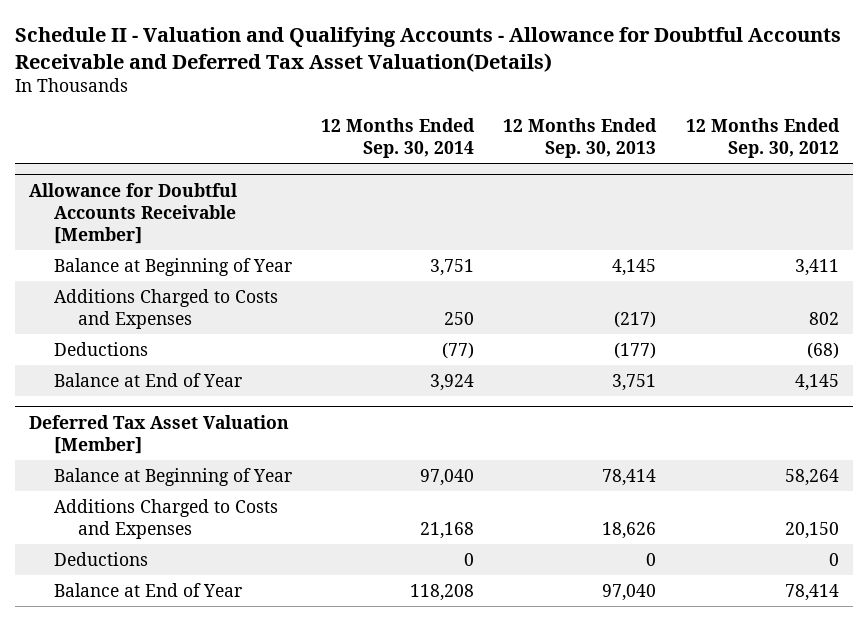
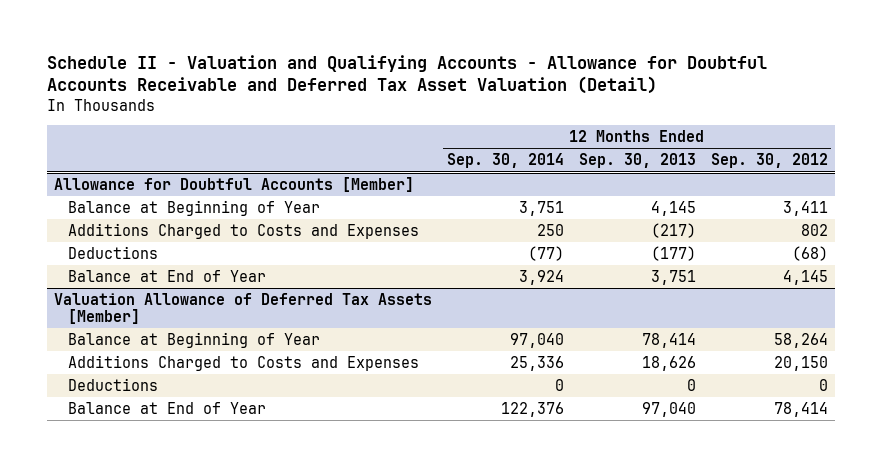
[14,26,841,72] Schedule II - Valuation and Qualifying Accounts - Allowance for Doubtful Accounts Receivable and Deferred Tax Asset Valuation(Details) -> [46,55,767,95] Schedule II - Valuation and Qualifying Accounts - Allowance for Doubtful Accounts Receivable and Deferred Tax Asset Valuation (Detail)
[29,182,238,244] Allowance for Doubtful Accounts Receivable [Member] -> [54,176,415,192] Allowance for Doubtful Accounts [Member]
[29,414,290,454] Deferred Tax Asset Valuation [Member] -> [54,292,433,324] Valuation Allowance of Deferred Tax Assets [Member]
[420,521,475,539] 21,168 -> [510,355,565,371] 25,336
[410,583,475,601] 118,208 -> [501,401,565,417] 122,376

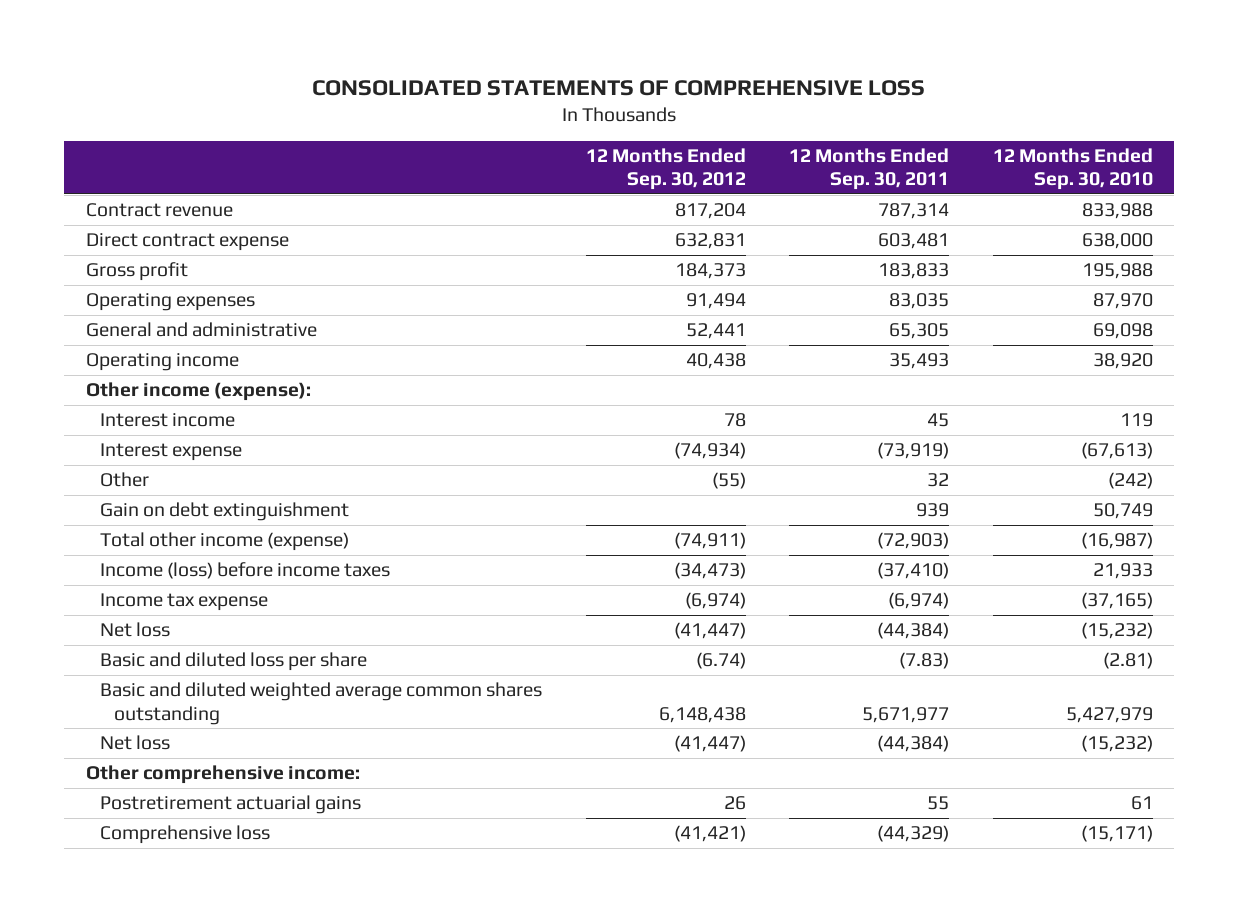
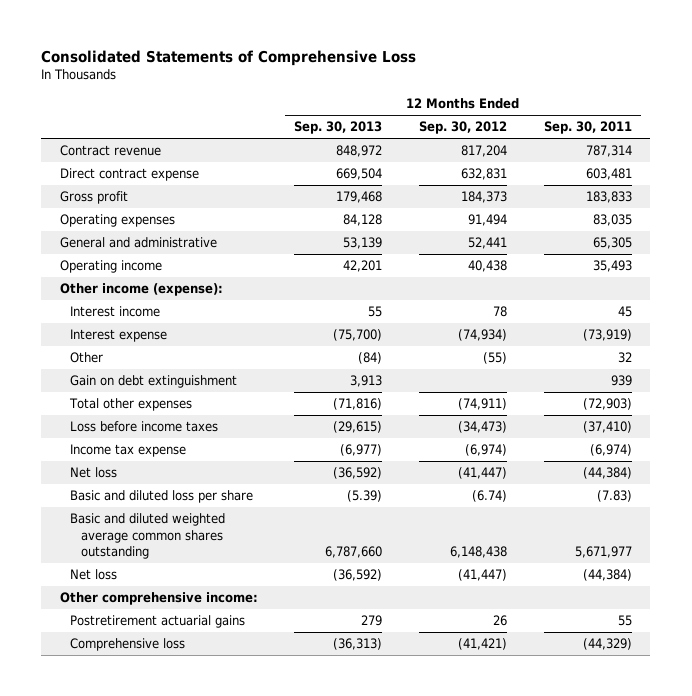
[312,79,926,96] CONSOLIDATED STATEMENTS OF COMPREHENSIVE LOSS -> [41,49,417,66] Consolidated Statements of Comprehensive Loss
[992,147,1153,191] 12 Months Ended Sep. 30, 2010 -> none
none -> [294,121,383,135] Sep. 30, 2013
[99,532,349,552] Total other income (expense) -> [69,398,193,412] Total other expenses
[99,562,390,580] Income (loss) before income taxes -> [70,421,219,433] Loss before income taxes

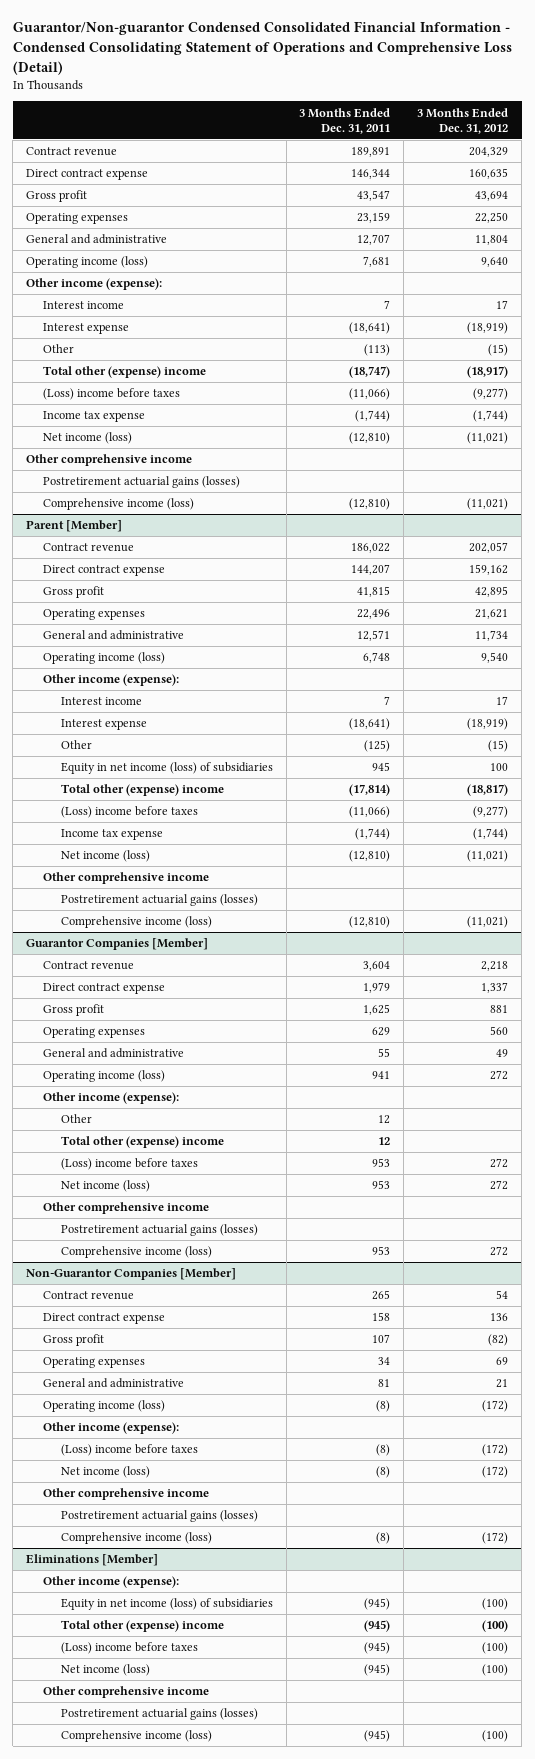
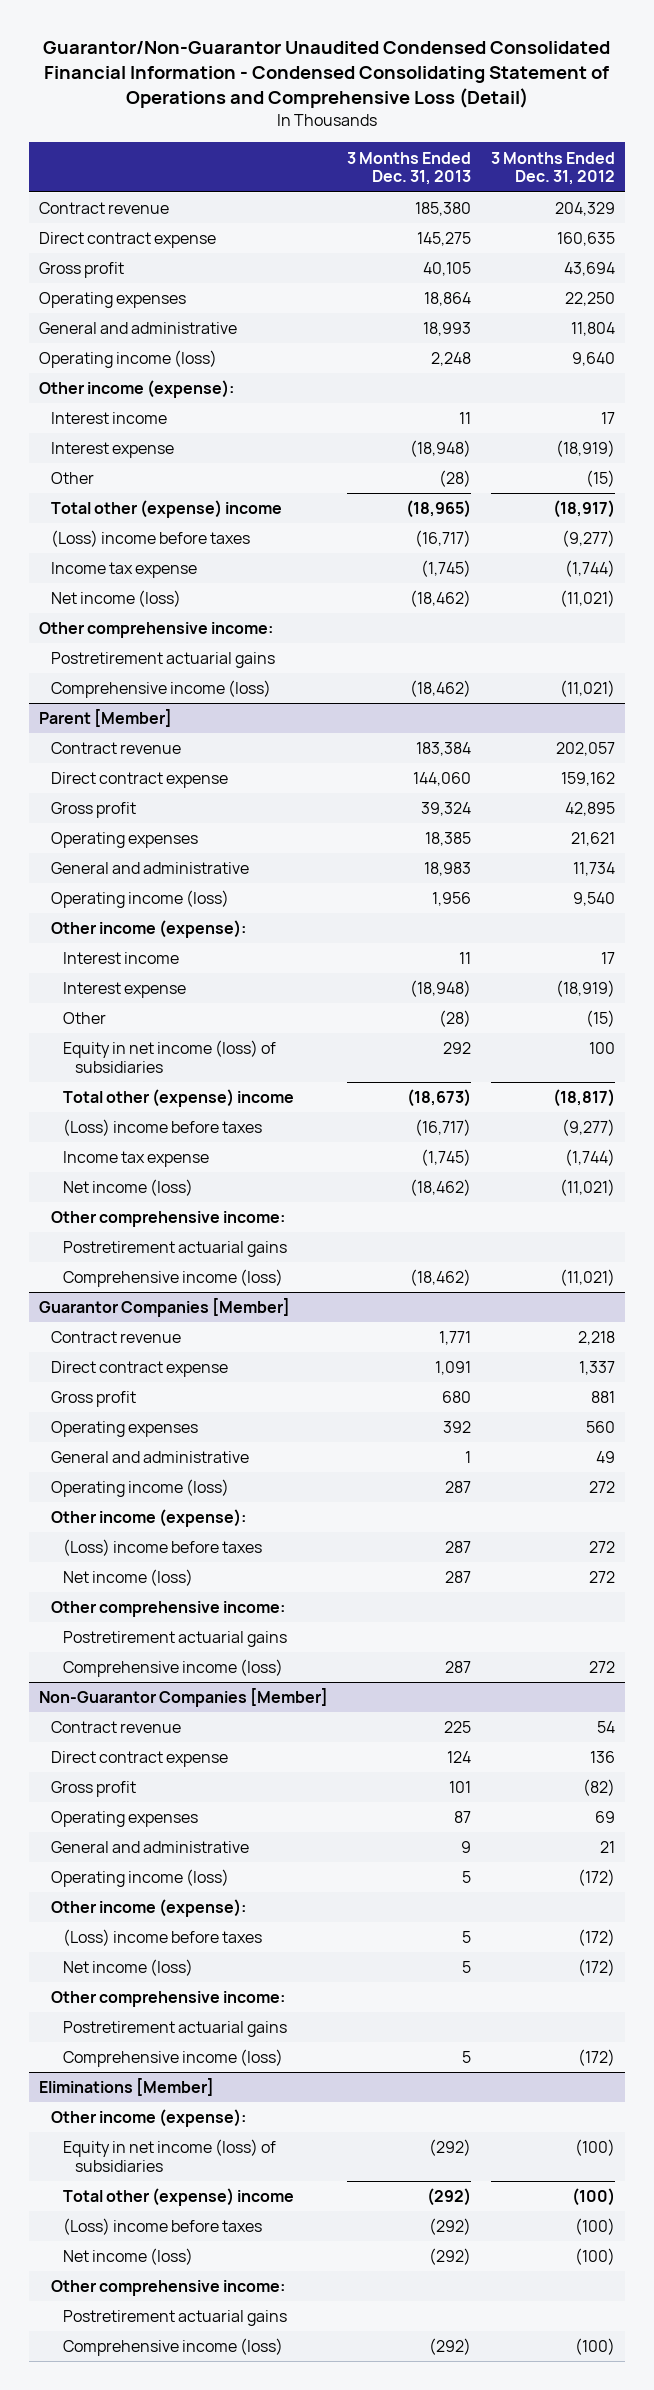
[12,21,512,75] Guarantor/Non-guarantor Condensed Consolidated Financial Information - Condensed Consolidating Statement of Operations and Comprehensive Loss (Detail) -> [42,41,610,109] Guarantor/Non-Guarantor Unaudited Condensed Consolidated Financial Information - Condensed Consolidating Statement of Operations and Comprehensive Loss (Detail)
[299,107,391,134] 3 Months Ended Dec. 31, 2011 -> none
none -> [347,151,472,186] 3 Months Ended Dec. 31, 2013
[26,454,193,467] Other comprehensive income -> [38,622,273,639] Other comprehensive income:
[43,476,241,489] Postretirement actuarial gains (losses) -> [50,652,275,669] Postretirement actuarial gains
[43,872,210,885] Other comprehensive income -> [50,1211,285,1228] Other comprehensive income:
[60,894,258,907] Postretirement actuarial gains (losses) -> [63,1241,288,1258] Postretirement actuarial gains
[60,1114,92,1124] Other -> none
[60,1136,224,1149] Total other (expense) income -> none
[43,1202,210,1215] Other comprehensive income -> [50,1601,285,1618] Other comprehensive income:
[60,1224,258,1237] Postretirement actuarial gains (losses) -> [63,1631,288,1648] Postretirement actuarial gains
[43,1488,210,1501] Other comprehensive income -> [50,1991,285,2008] Other comprehensive income:
[60,1510,258,1523] Postretirement actuarial gains (losses) -> [63,2021,288,2038] Postretirement actuarial gains
[43,1686,210,1699] Other comprehensive income -> [50,2280,285,2297] Other comprehensive income:
[60,1708,258,1721] Postretirement actuarial gains (losses) -> [63,2310,288,2327] Postretirement actuarial gains

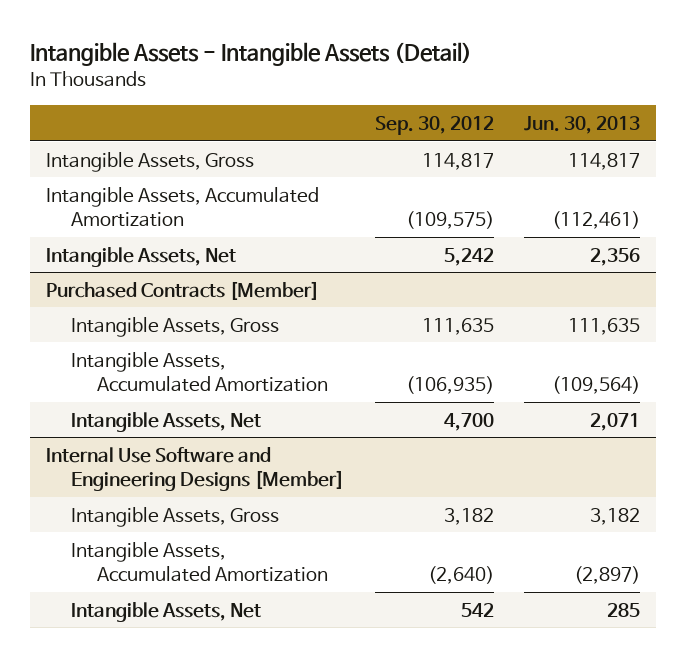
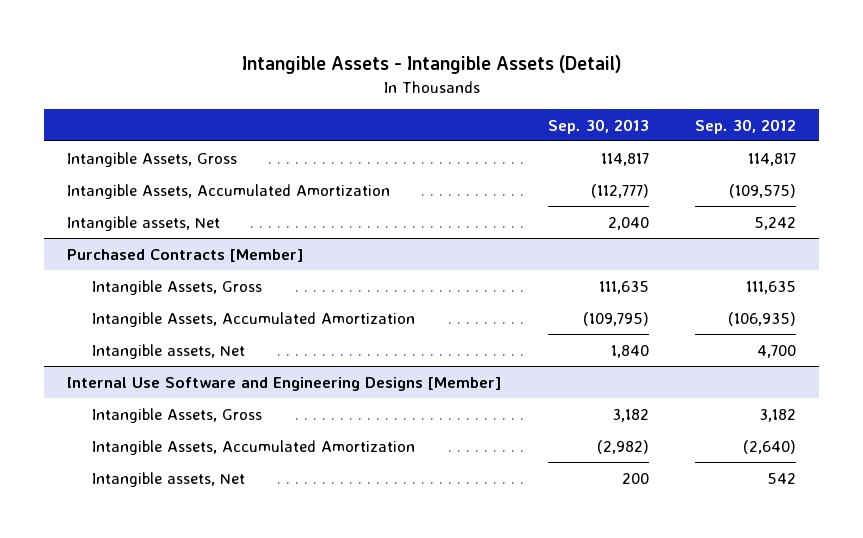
[524,115,641,134] Jun. 30, 2013 -> none
none -> [547,118,649,134] Sep. 30, 2013
[45,246,236,267] Intangible Assets, Net -> [67,215,221,231] Intangible assets, Net
[71,411,262,432] Intangible Assets, Net -> [92,343,246,359] Intangible assets, Net
[71,601,262,622] Intangible Assets, Net -> [92,471,246,487] Intangible assets, Net

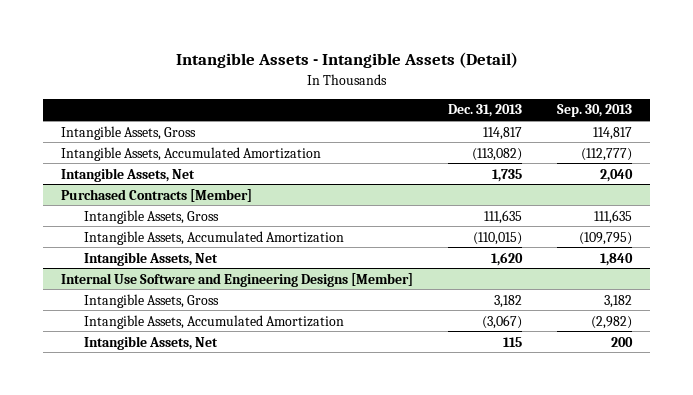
[695,118,797,134] Sep. 30, 2012 -> none
none -> [448,104,523,118] Dec. 31, 2013
[67,215,221,231] Intangible assets, Net -> [60,167,195,182] Intangible Assets, Net
[92,343,246,359] Intangible assets, Net -> [83,251,218,266] Intangible Assets, Net
[92,471,246,487] Intangible assets, Net -> [83,335,218,350] Intangible Assets, Net

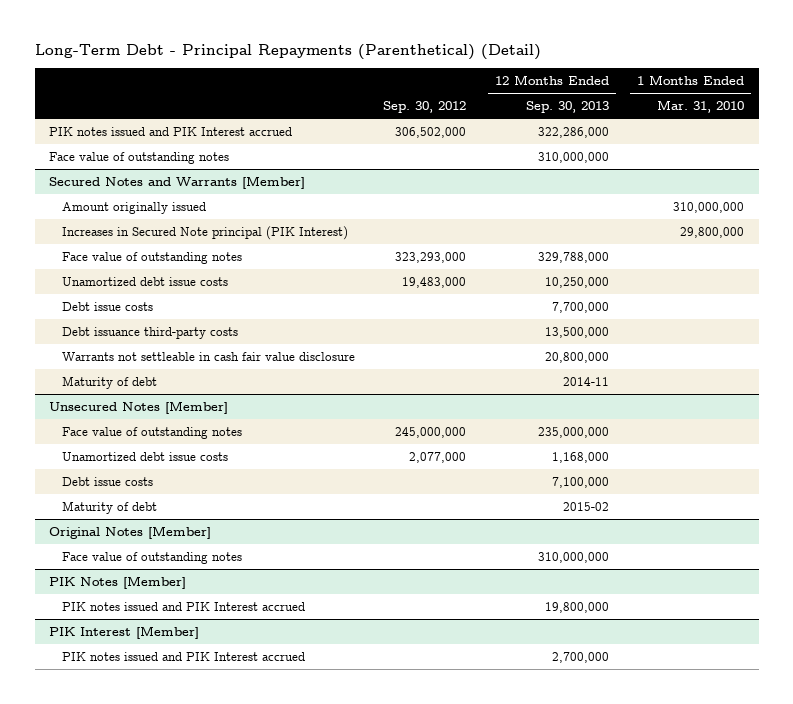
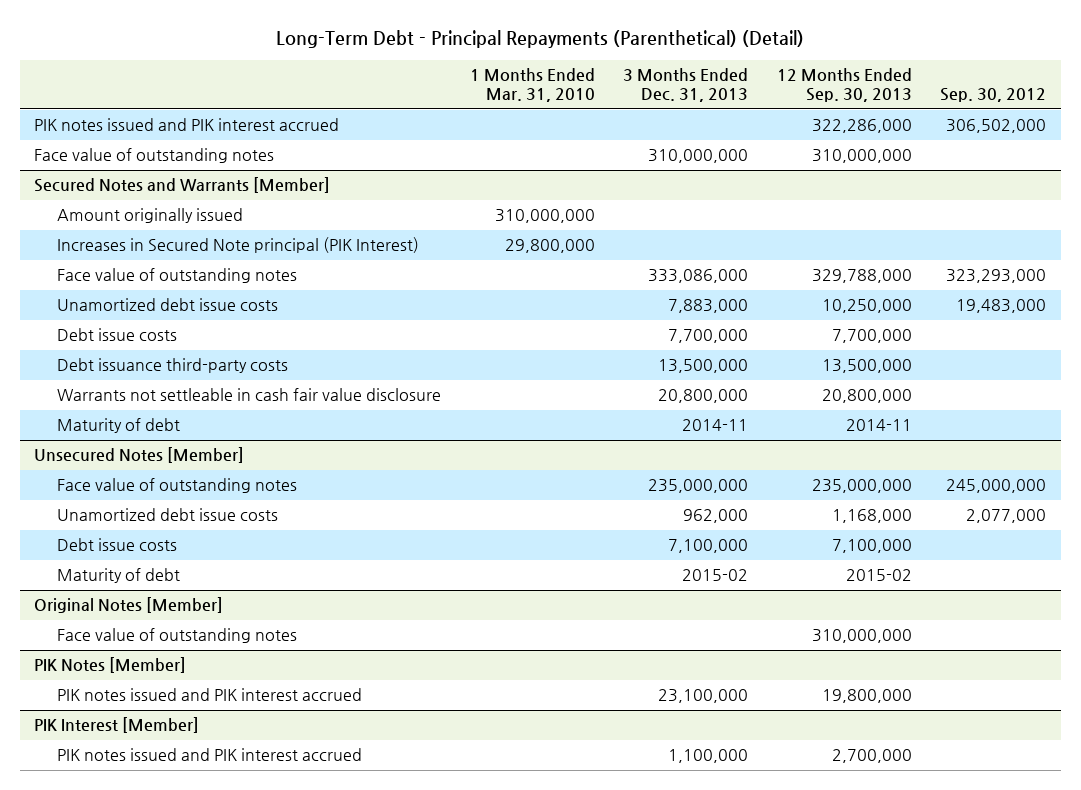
none -> [623,68,749,103] 3 Months Ended Dec. 31, 2013
[49,127,293,137] PIK notes issued and PIK Interest accrued -> [34,118,340,132] PIK notes issued and PIK interest accrued
[61,602,305,612] PIK notes issued and PIK Interest accrued -> [57,688,363,702] PIK notes issued and PIK interest accrued
[61,652,305,662] PIK notes issued and PIK Interest accrued -> [57,748,363,762] PIK notes issued and PIK interest accrued

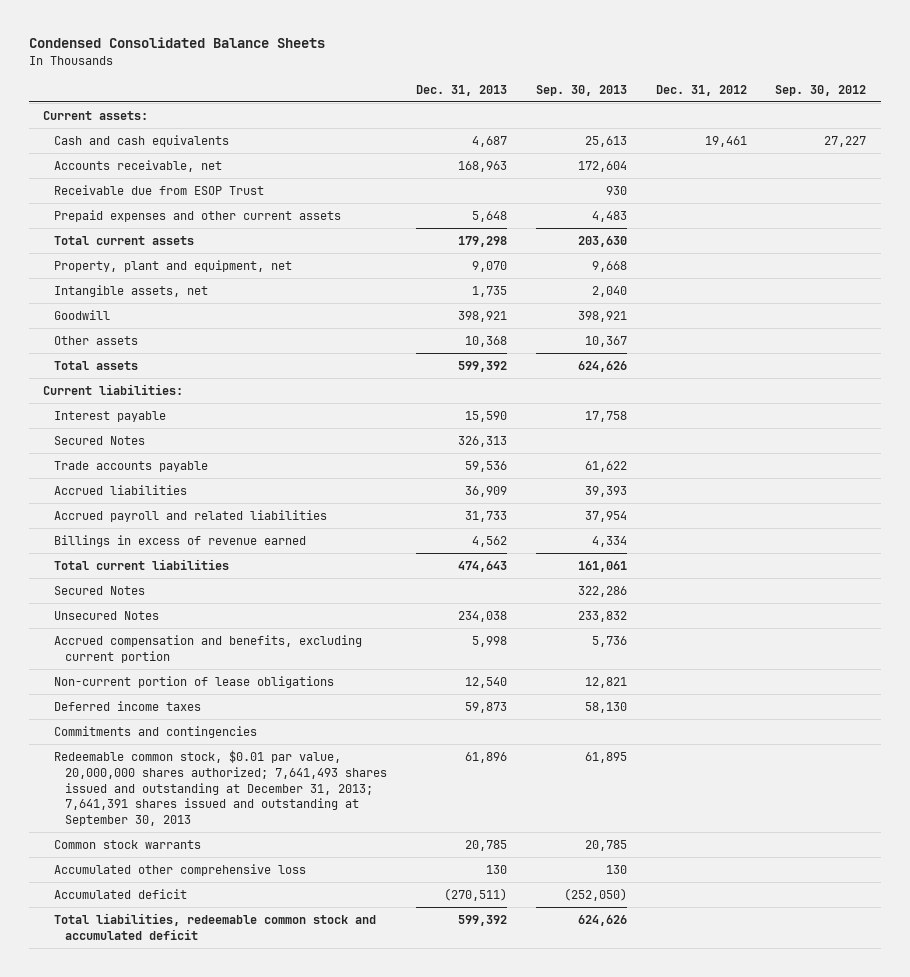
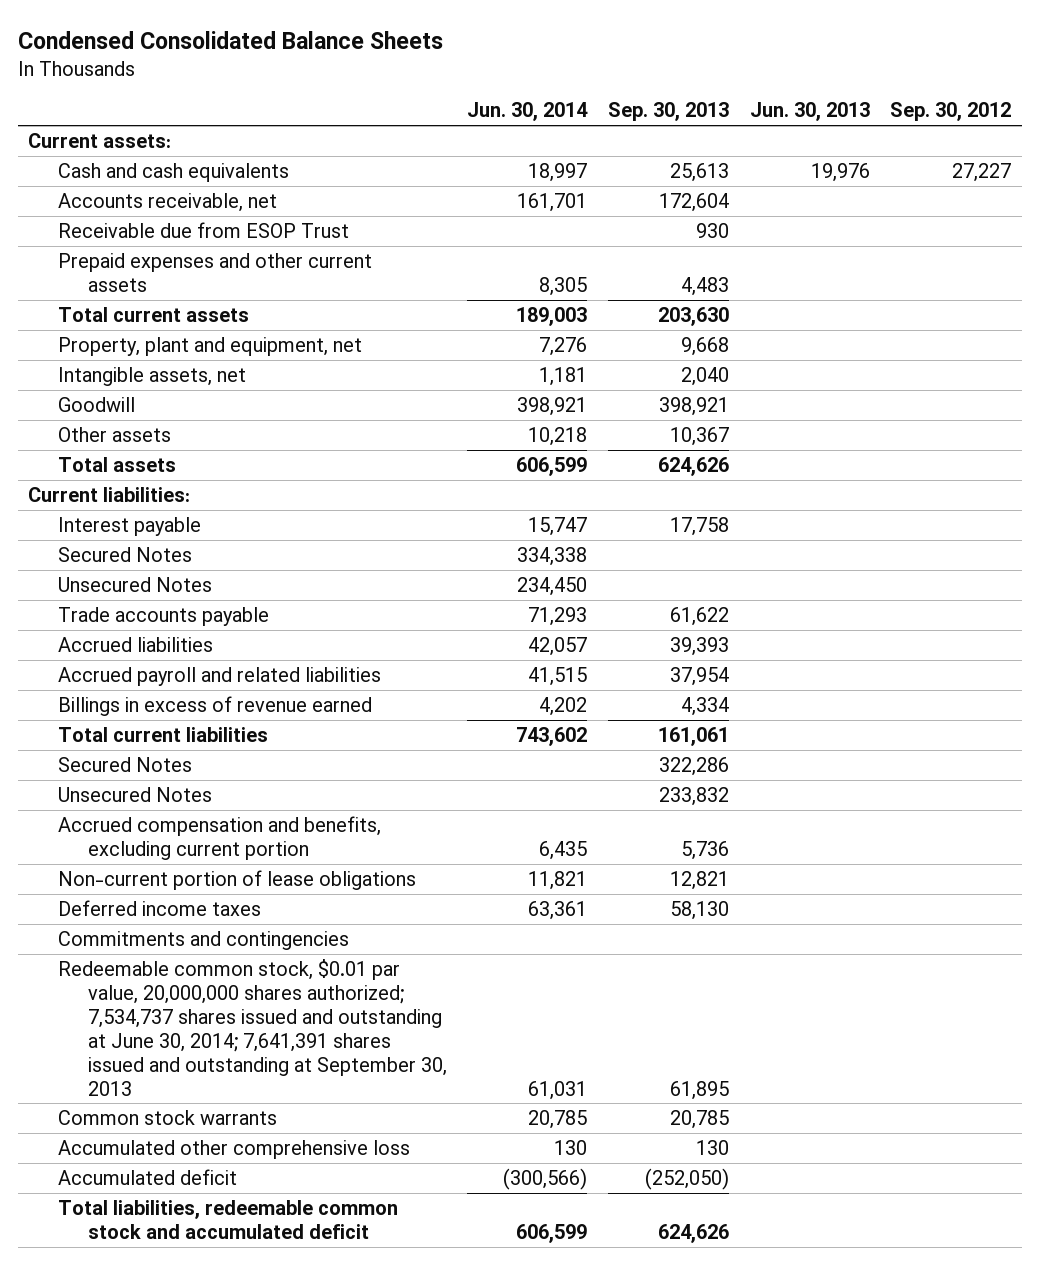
[415,84,507,96] Dec. 31, 2013 -> none
[655,84,747,96] Dec. 31, 2012 -> none
none -> [467,102,589,122] Jun. 30, 2014
none -> [749,102,870,122] Jun. 30, 2013
none -> [57,576,212,592] Unsecured Notes
[54,749,388,827] Redeemable common stock, $0.01 par value, 20,000,000 shares authorized; 7,641,493 shares issued and outstanding at December 31, 2013; 7,641,391 shares issued and outstanding at September 30, 2013 -> [57,958,447,1096] Redeemable common stock, $0.01 par value, 20,000,000 shares authorized; 7,534,737 shares issued and outstanding at June 30, 2014; 7,641,391 shares issued and outstanding at September 30, 2013

